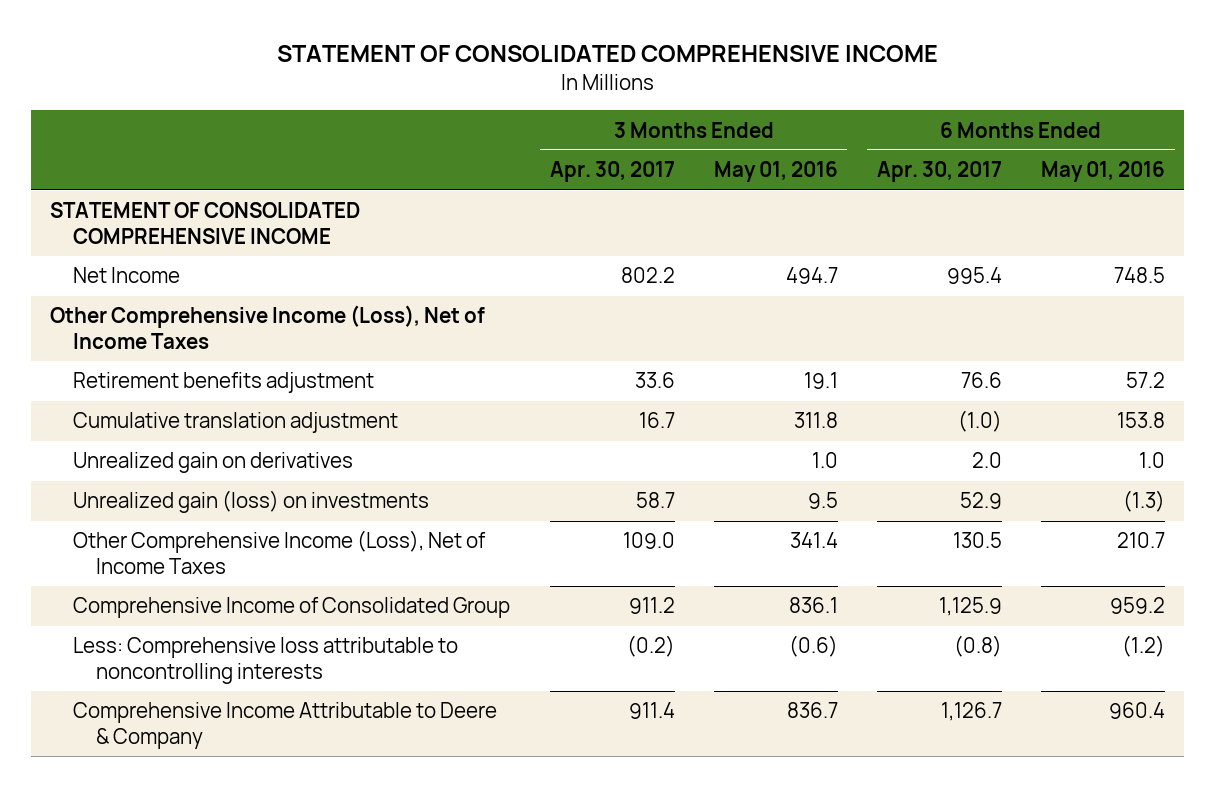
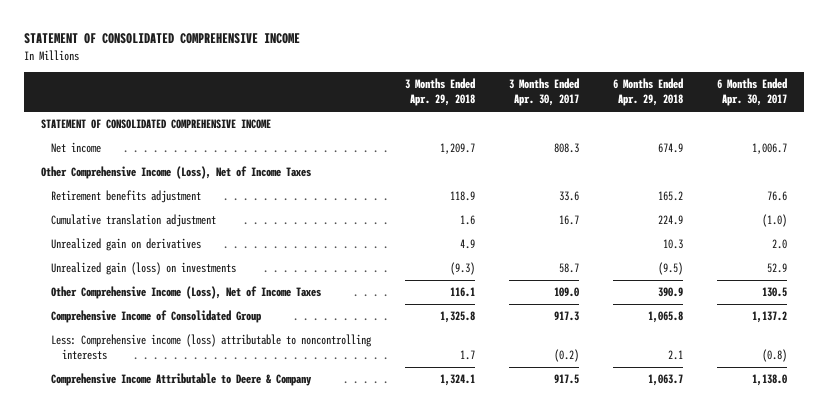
[713,161,838,183] May 01, 2016 -> none
[1040,161,1165,183] May 01, 2016 -> none
none -> [405,78,476,107] 3 Months Ended Apr. 29, 2018
none -> [612,78,683,107] 6 Months Ended Apr. 29, 2018
[73,267,181,284] Net Income -> [51,142,102,154] Net income
[620,267,675,284] 802.2 -> [553,143,579,154] 808.3
[946,267,1002,285] 995.4 -> [751,143,787,155] 1,006.7
[628,597,675,615] 911.2 -> [553,311,579,322] 917.3
[938,597,1002,617] 1,125.9 -> [751,311,787,324] 1,137.2
[73,637,459,684] Less: Comprehensive loss attributable to noncontrolling interests -> [51,334,373,361] Less: Comprehensive income (loss) attributable to noncontrolling interests
[628,702,675,720] 911.4 -> [553,374,579,385] 917.5
[940,702,1002,722] 1,126.7 -> [751,374,787,387] 1,138.0

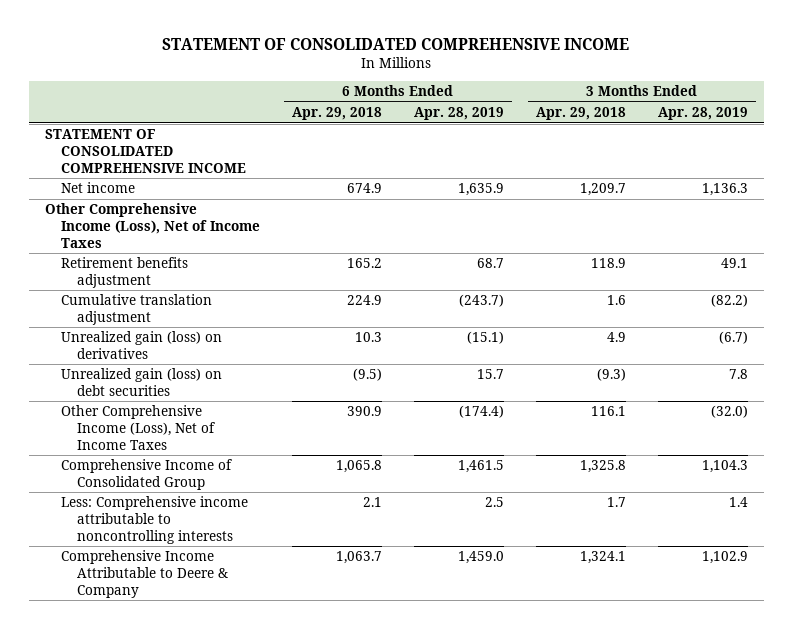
[508,78,579,107] 3 Months Ended Apr. 30, 2017 -> none
[716,78,787,107] 6 Months Ended Apr. 30, 2017 -> none
none -> [413,107,504,121] Apr. 28, 2019
none -> [657,107,748,121] Apr. 28, 2019
[51,238,202,252] Unrealized gain on derivatives -> [60,331,222,360] Unrealized gain (loss) on derivatives
[51,262,237,276] Unrealized gain (loss) on investments -> [60,368,222,397] Unrealized gain (loss) on debt securities
[51,334,373,361] Less: Comprehensive income (loss) attributable to noncontrolling interests -> [60,496,248,544] Less: Comprehensive income attributable to noncontrolling interests

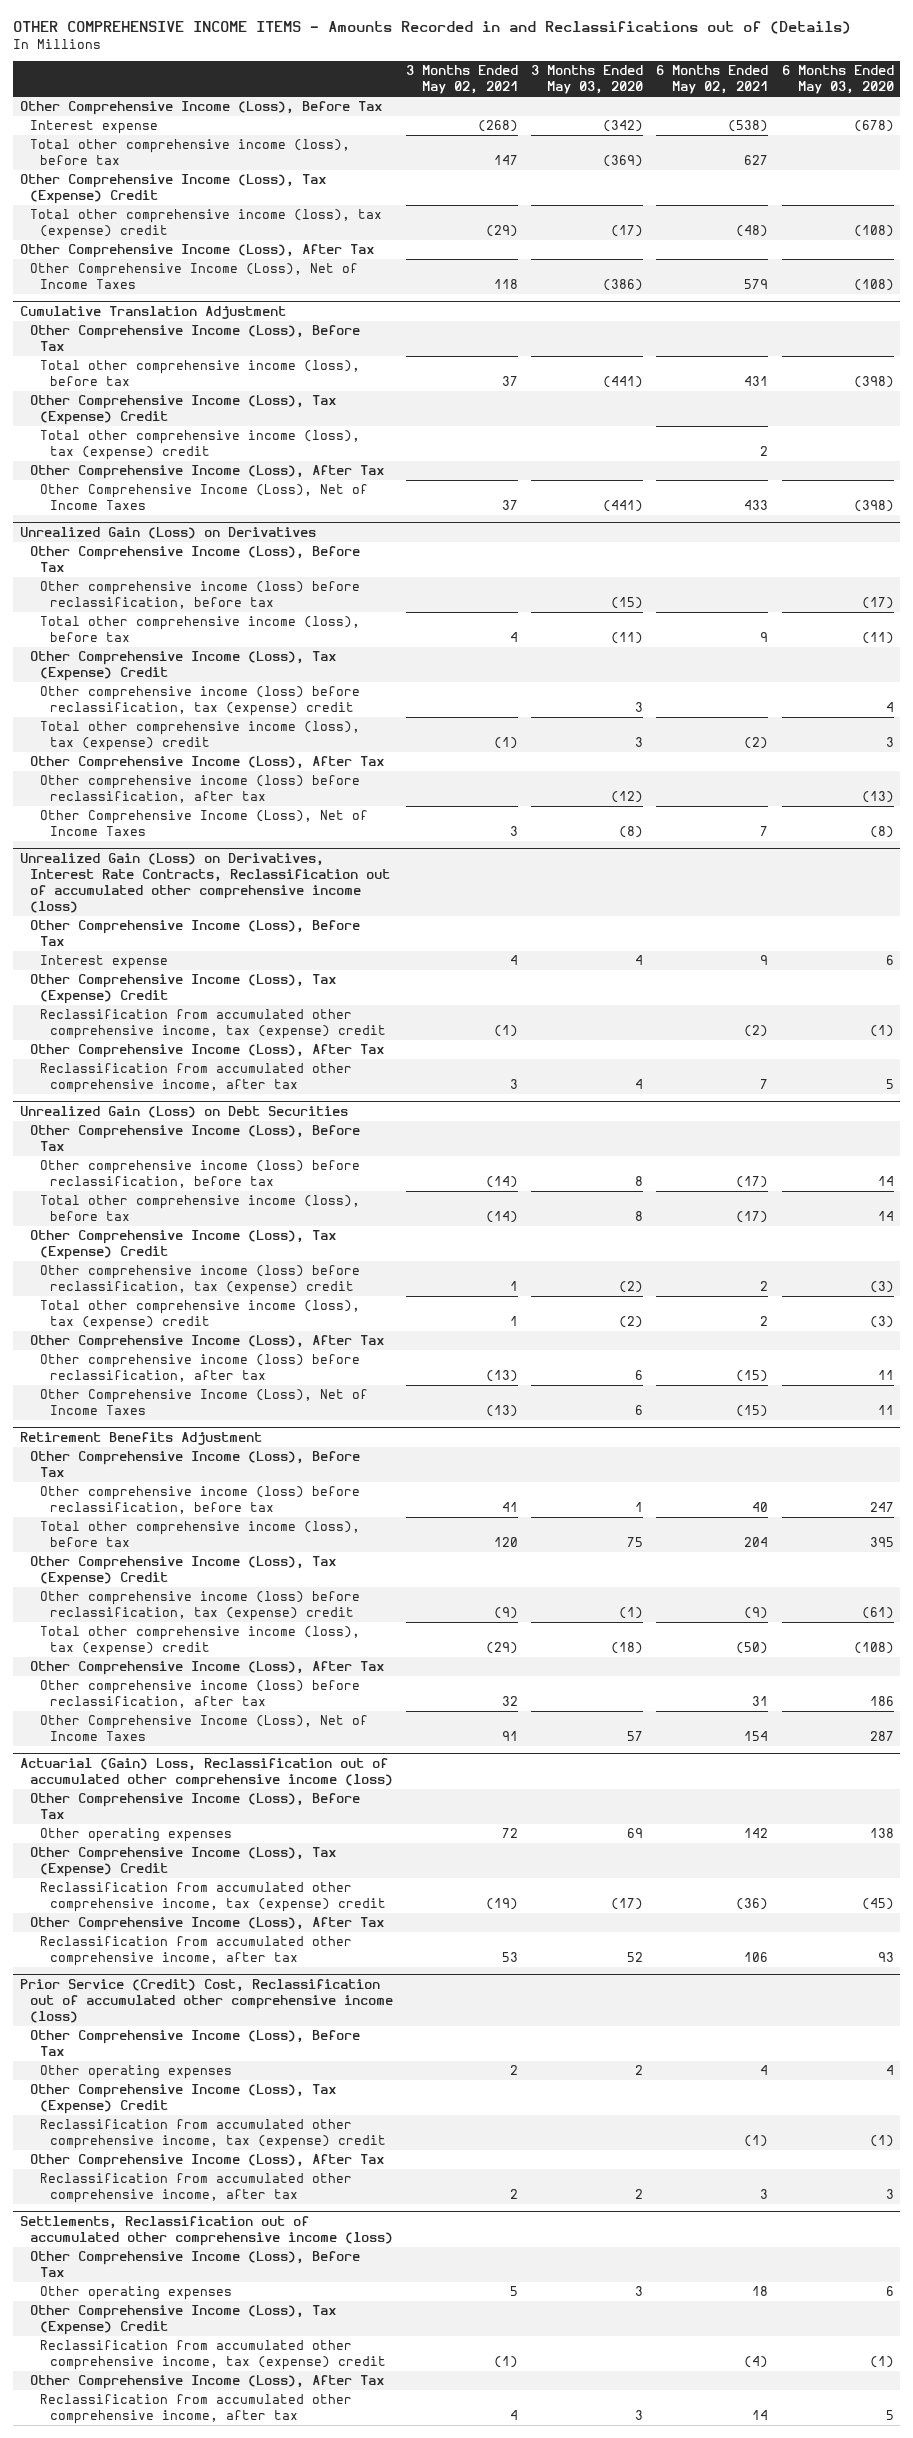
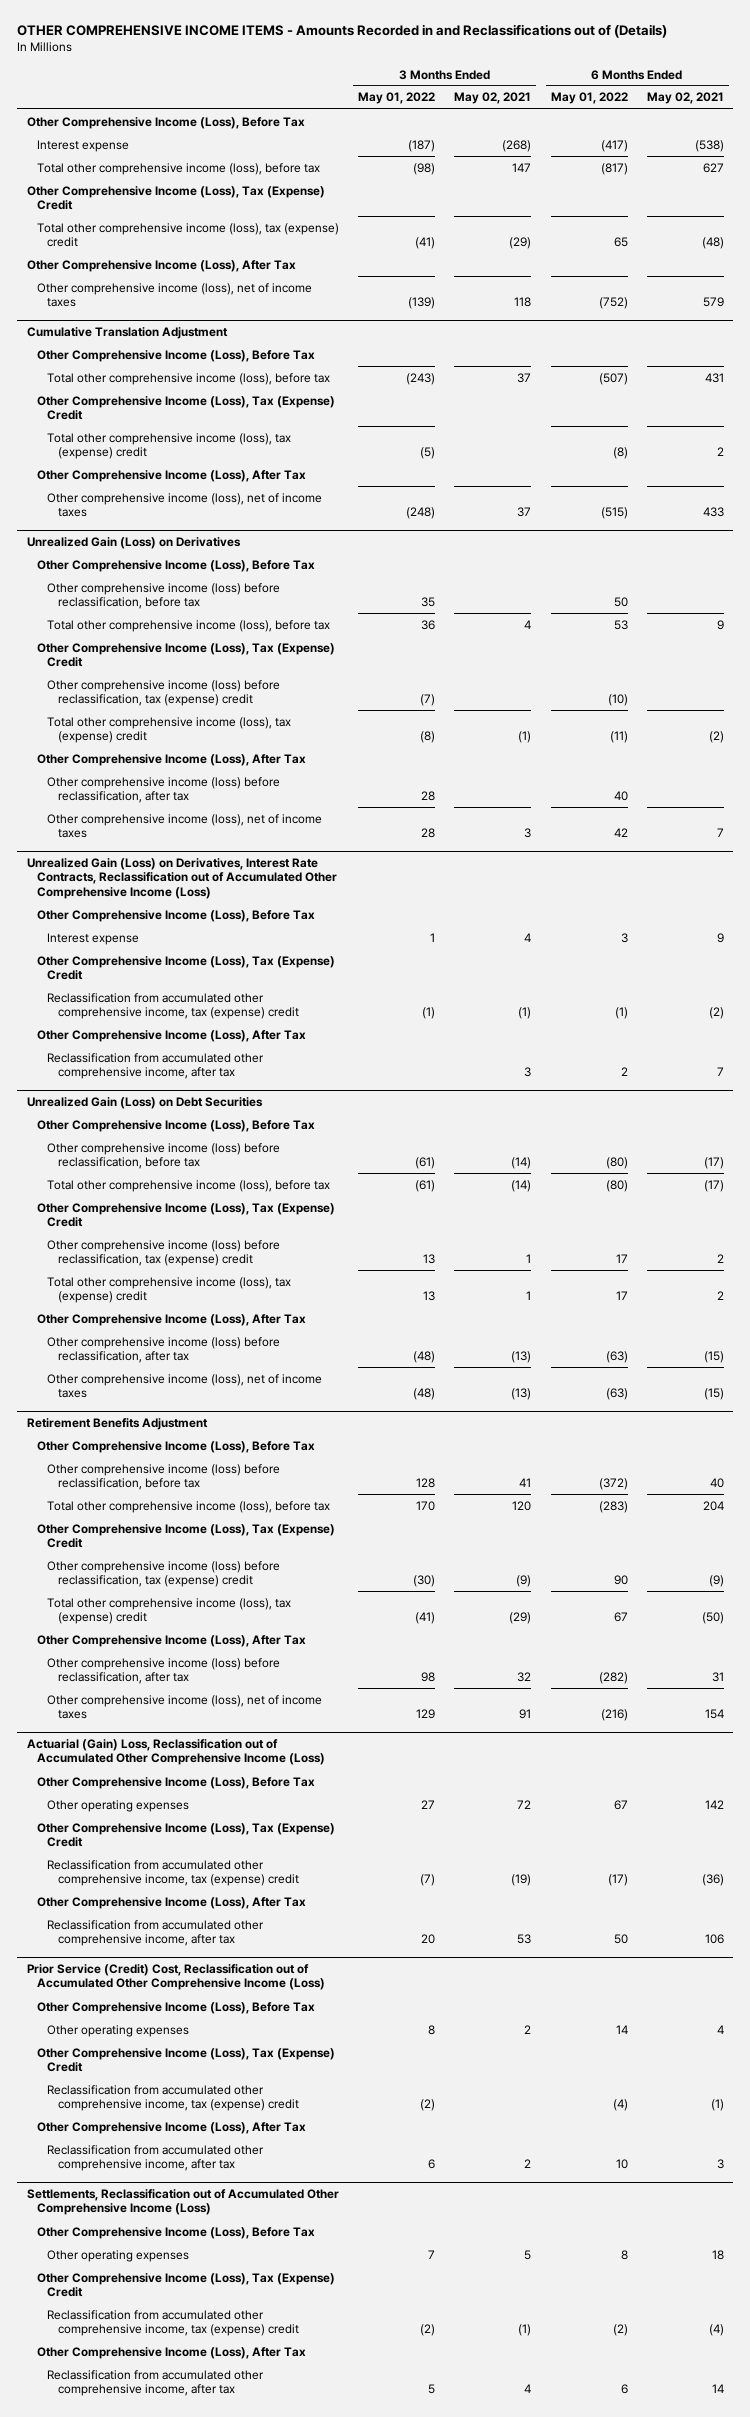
[531,65,644,95] 3 Months Ended May 03, 2020 -> none
[781,65,894,95] 6 Months Ended May 03, 2020 -> none
none -> [358,92,436,105] May 01, 2022
none -> [550,92,628,105] May 01, 2022
[29,263,358,290] Other Comprehensive Income (Loss), Net of Income Taxes -> [36,282,312,308] Other comprehensive income (loss), net of income taxes
[39,484,368,511] Other Comprehensive Income (Loss), Net of Income Taxes -> [47,492,323,518] Other comprehensive income (loss), net of income taxes
[39,810,368,837] Other Comprehensive Income (Loss), Net of Income Taxes -> [47,813,323,839] Other comprehensive income (loss), net of income taxes
[19,853,390,913] Unrealized Gain (Loss) on Derivatives, Interest Rate Contracts, Reclassification out of accumulated other comprehensive income (loss) -> [26,857,337,900] Unrealized Gain (Loss) on Derivatives, Interest Rate Contracts, Reclassification out of Accumulated Other Comprehensive Income (Loss)
[39,1389,368,1416] Other Comprehensive Income (Loss), Net of Income Taxes -> [47,1373,323,1399] Other comprehensive income (loss), net of income taxes
[39,1715,368,1742] Other Comprehensive Income (Loss), Net of Income Taxes -> [47,1694,323,1720] Other comprehensive income (loss), net of income taxes
[19,1758,393,1789] Actuarial (Gain) Loss, Reclassification out of accumulated other comprehensive income (loss) -> [26,1738,325,1766] Actuarial (Gain) Loss, Reclassification out of Accumulated Other Comprehensive Income (Loss)
[19,1979,393,2023] Prior Service (Credit) Cost, Reclassification out of accumulated other comprehensive income (loss) -> [26,1963,325,1991] Prior Service (Credit) Cost, Reclassification out of Accumulated Other Comprehensive Income (Loss)
[19,2216,393,2247] Settlements, Reclassification out of accumulated other comprehensive income (loss) -> [26,2188,339,2216] Settlements, Reclassification out of Accumulated Other Comprehensive Income (Loss)

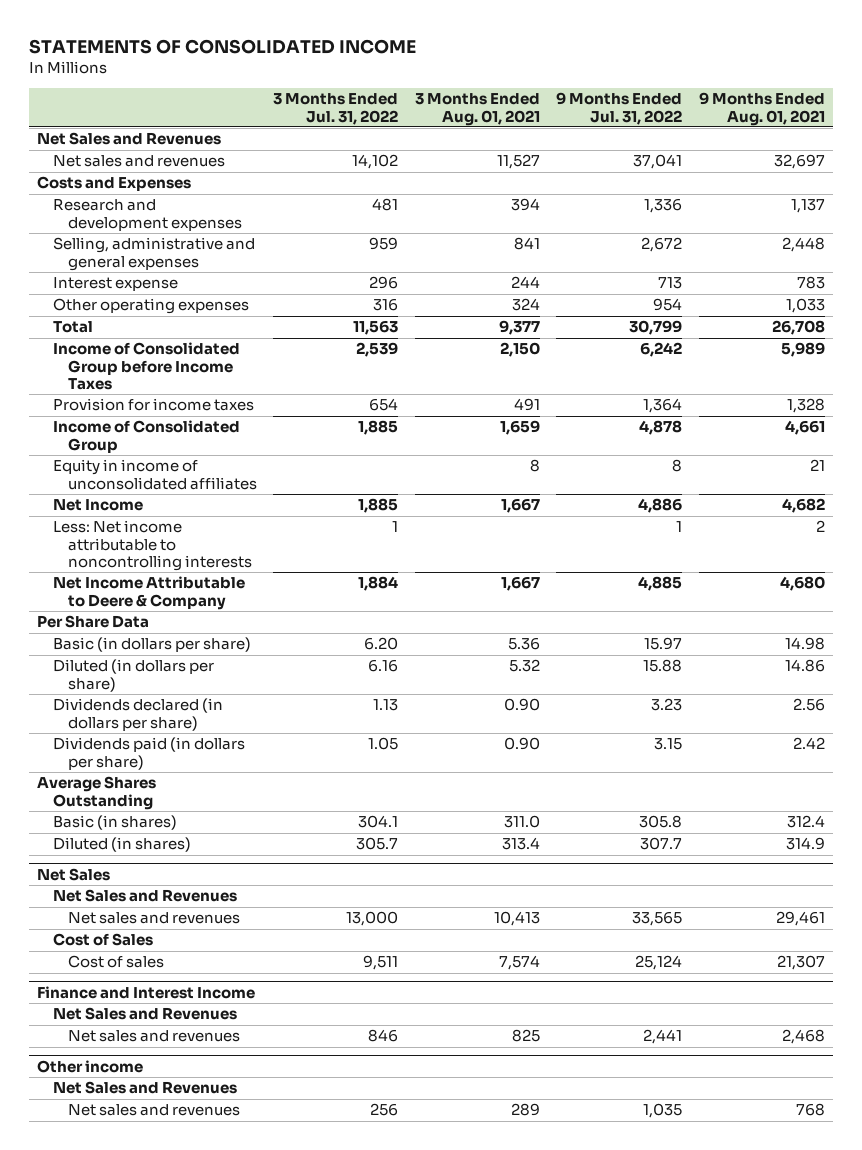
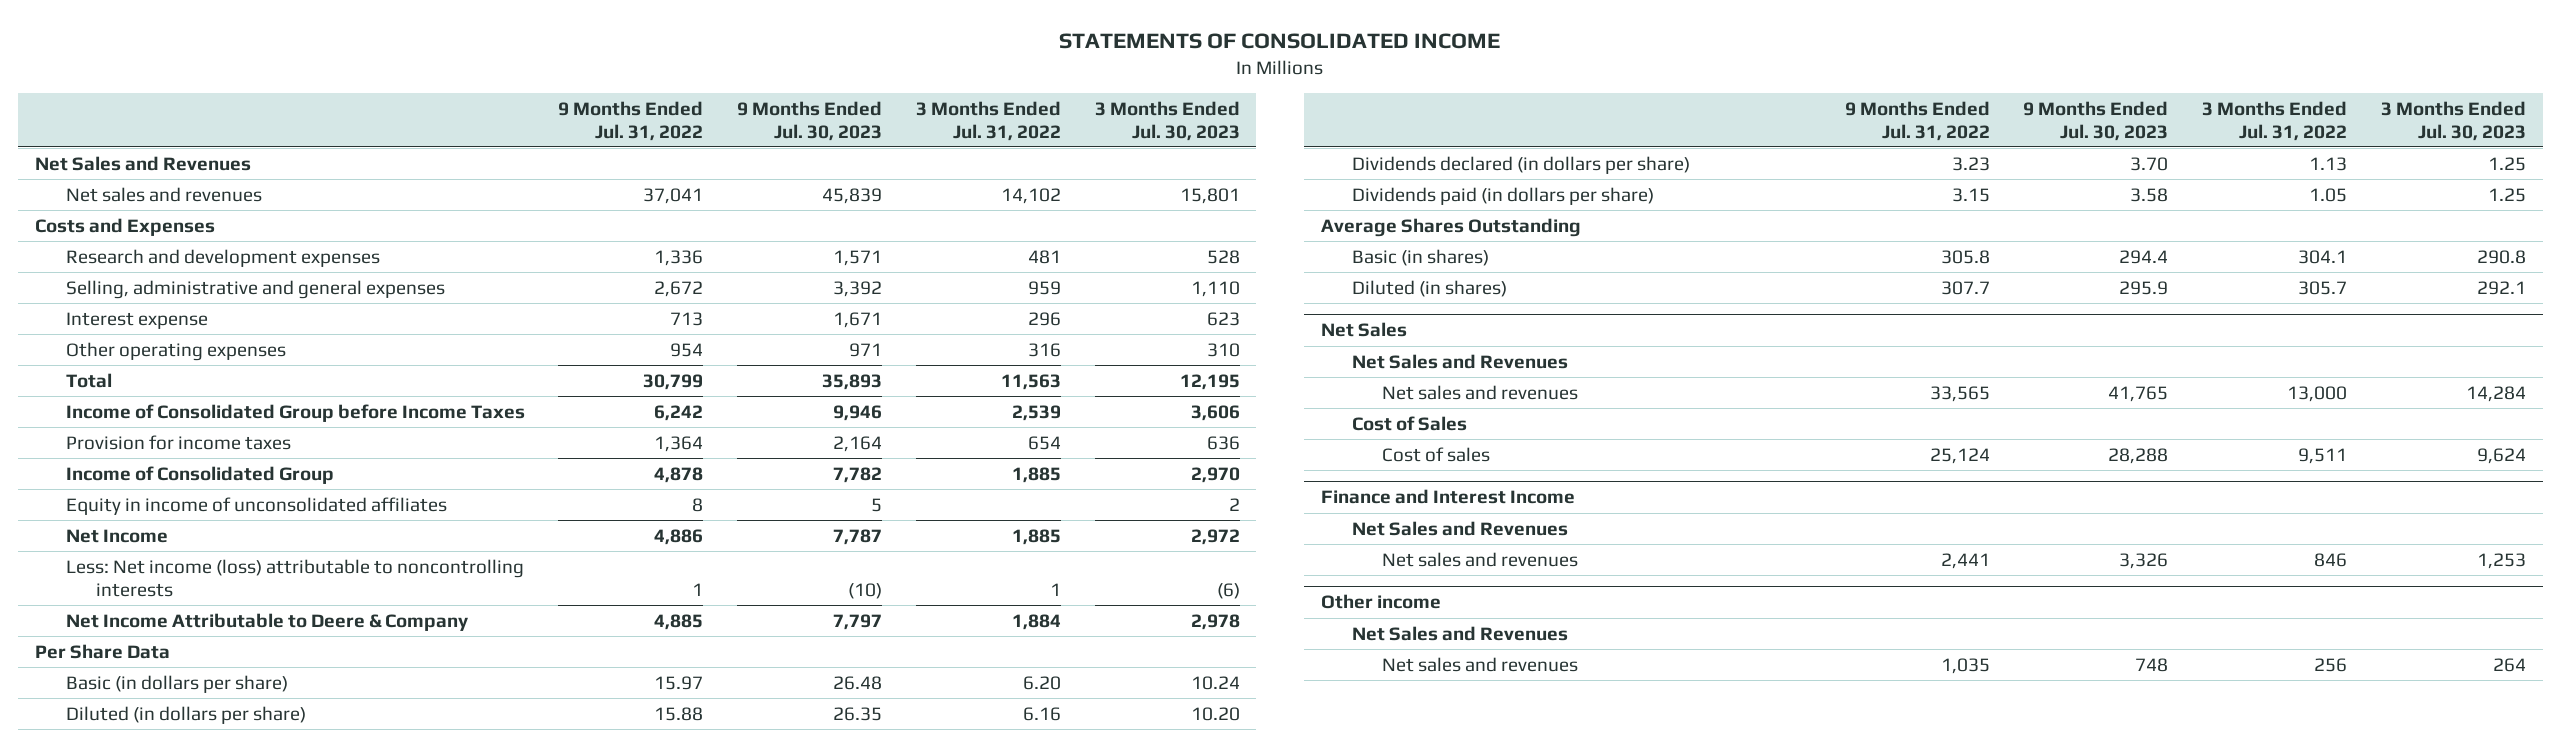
[414,93,540,126] 3 Months Ended Aug. 01, 2021 -> none
[698,92,825,126] 9 Months Ended Aug. 01, 2021 -> none
none -> [737,100,883,141] 9 Months Ended Jul. 30, 2023
none -> [1094,100,1240,141] 3 Months Ended Jul. 30, 2023
[52,520,252,572] Less: Net income attributable to noncontrolling interests -> [65,558,524,597] Less: Net income (loss) attributable to noncontrolling interests

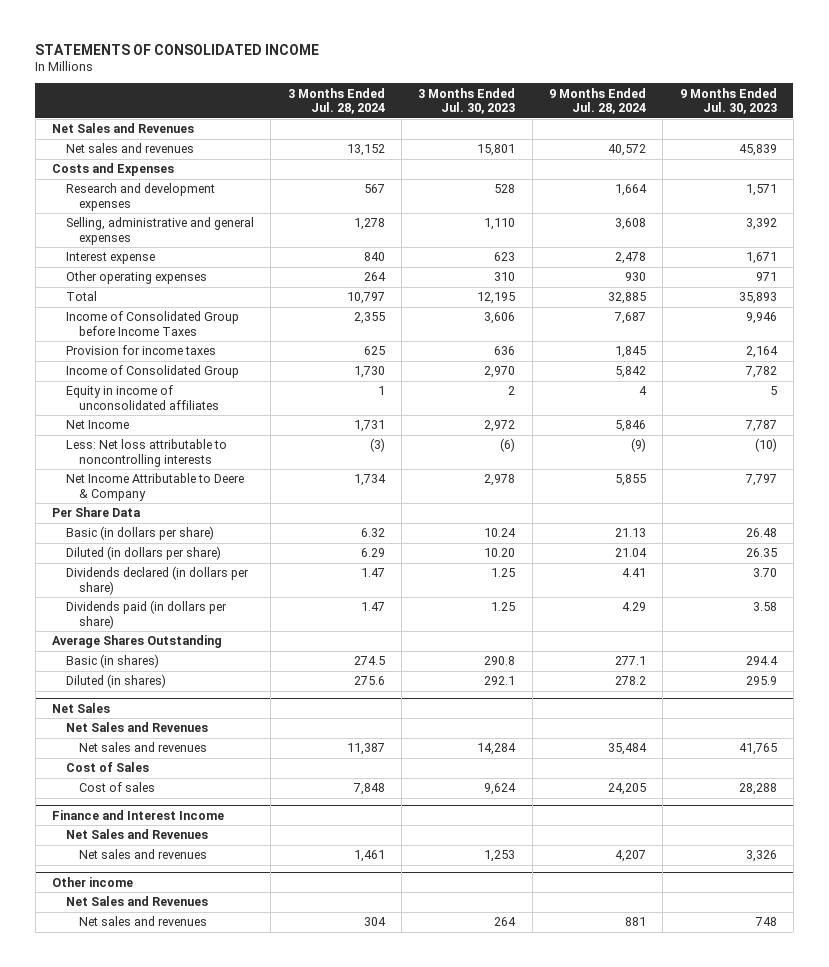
[558,100,704,141] 9 Months Ended Jul. 31, 2022 -> none
[915,100,1061,141] 3 Months Ended Jul. 31, 2022 -> none
none -> [287,87,385,115] 3 Months Ended Jul. 28, 2024
none -> [548,87,646,115] 9 Months Ended Jul. 28, 2024
[65,558,524,597] Less: Net income (loss) attributable to noncontrolling interests -> [65,439,227,467] Less: Net loss attributable to noncontrolling interests

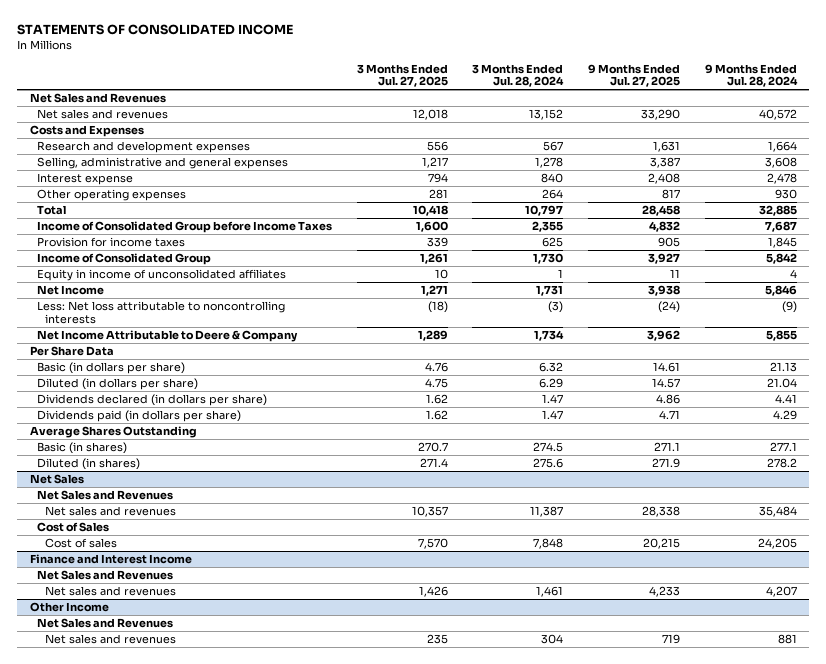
[418,87,516,115] 3 Months Ended Jul. 30, 2023 -> none
[679,87,777,115] 9 Months Ended Jul. 30, 2023 -> none
none -> [356,63,448,88] 3 Months Ended Jul. 27, 2025
none -> [588,63,681,88] 9 Months Ended Jul. 27, 2025
[52,876,134,887] Other income -> [29,602,109,613] Other Income

